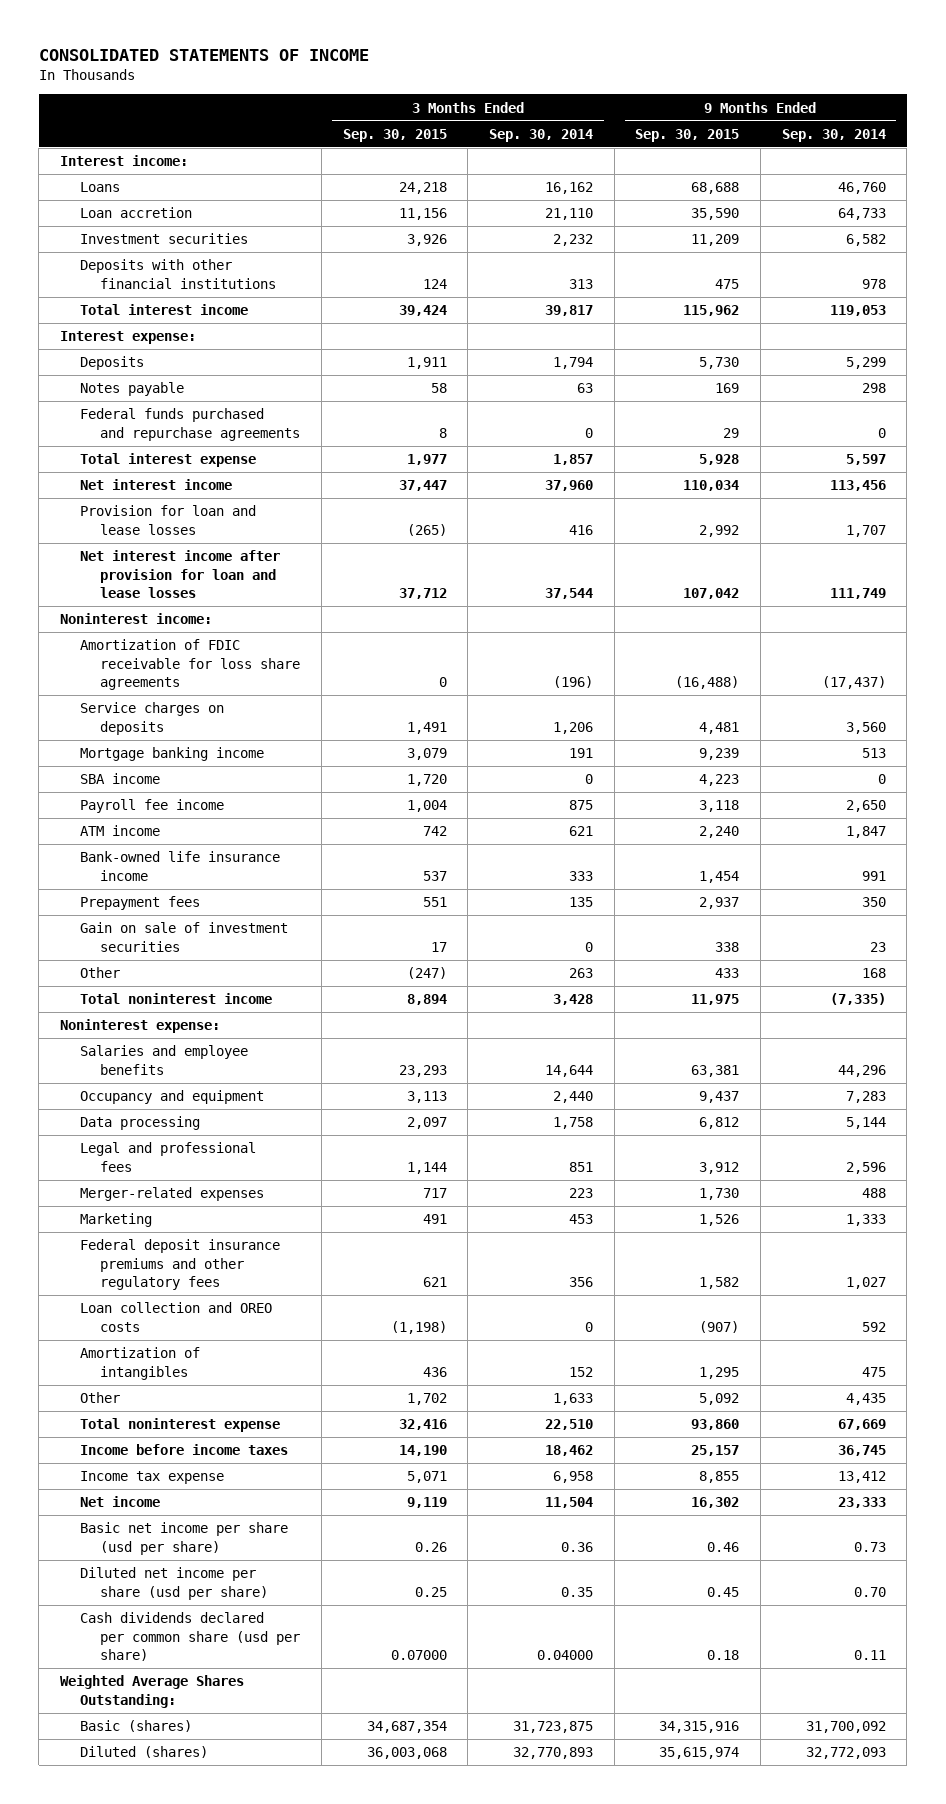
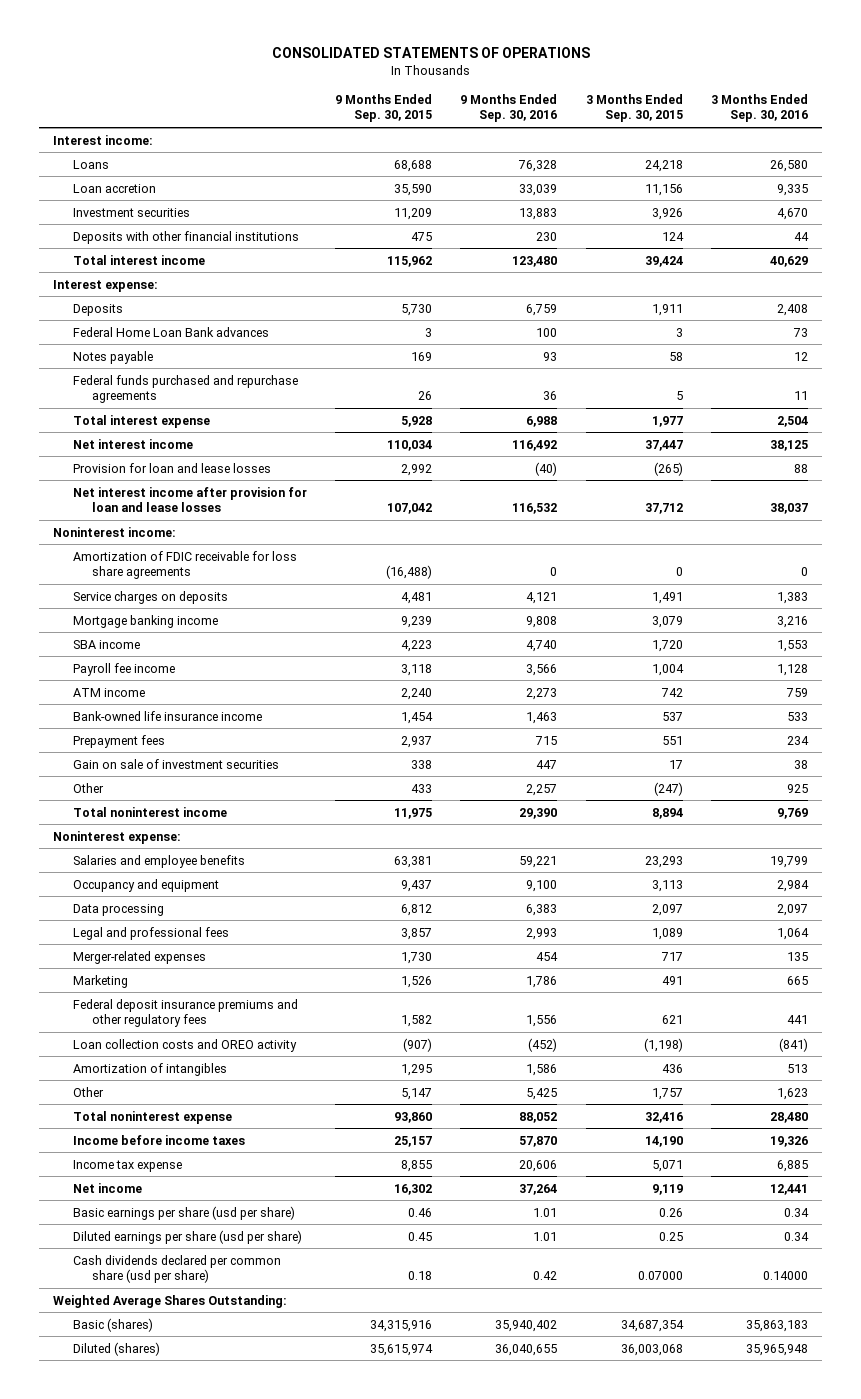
[38,48,369,61] CONSOLIDATED STATEMENTS OF INCOME -> [271,47,590,59] CONSOLIDATED STATEMENTS OF OPERATIONS
[489,128,594,142] Sep. 30, 2014 -> none
[781,128,886,142] Sep. 30, 2014 -> none
none -> [460,93,558,123] 9 Months Ended Sep. 30, 2016
none -> [710,93,808,123] 3 Months Ended Sep. 30, 2016
none -> [72,326,269,337] Federal Home Loan Bank advances
[438,427,447,438] 8 -> [675,391,683,401] 5
[723,427,740,438] 29 -> [417,391,432,401] 26
[406,1161,447,1174] 1,144 -> [651,927,683,940] 1,089
[699,1161,740,1174] 3,912 -> [400,927,432,940] 3,857
[80,1302,273,1332] Loan collection and OREO costs -> [72,1038,297,1052] Loan collection costs and OREO activity
[406,1393,447,1406] 1,702 -> [651,1087,683,1100] 1,757
[699,1393,740,1406] 5,092 -> [400,1087,432,1100] 5,147
[80,1522,289,1555] Basic net income per share (usd per share) -> [72,1205,295,1220] Basic earnings per share (usd per share)
[80,1567,269,1600] Diluted net income per share (usd per share) -> [72,1229,302,1244] Diluted earnings per share (usd per share)

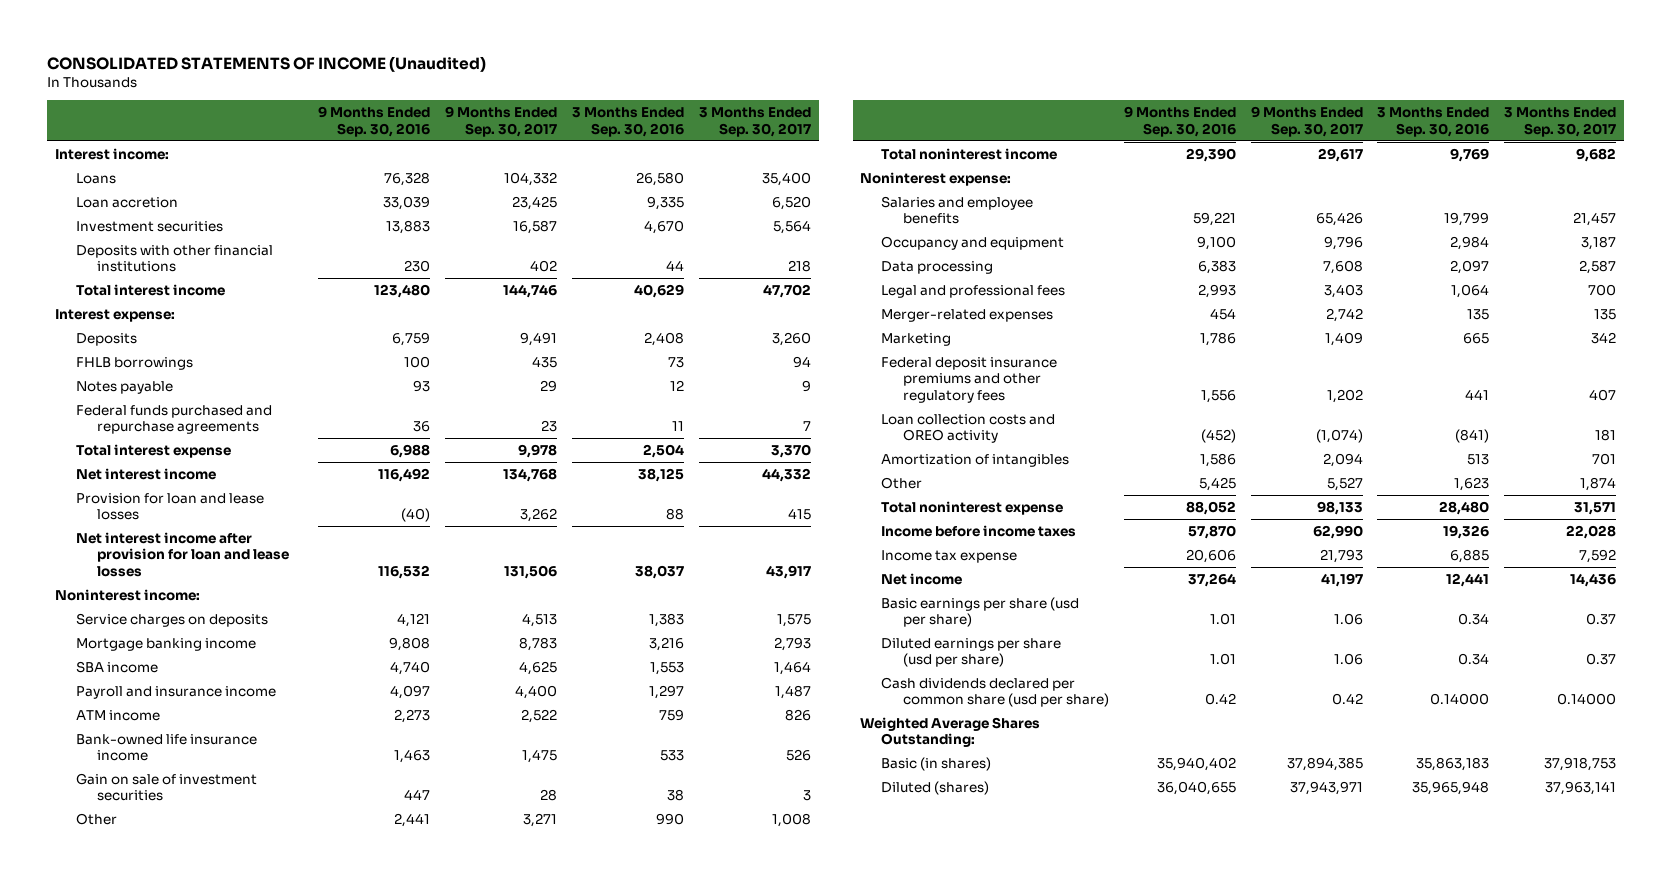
[271,47,590,59] CONSOLIDATED STATEMENTS OF OPERATIONS -> [47,55,487,72] CONSOLIDATED STATEMENTS OF INCOME (Unaudited)
[334,93,432,123] 9 Months Ended Sep. 30, 2015 -> none
[585,93,683,123] 3 Months Ended Sep. 30, 2015 -> none
none -> [445,106,558,137] 9 Months Ended Sep. 30, 2017
none -> [699,107,812,137] 3 Months Ended Sep. 30, 2017
[72,326,269,337] Federal Home Loan Bank advances -> [76,356,194,370] FHLB borrowings
[72,550,297,580] Amortization of FDIC receivable for loss share agreements -> none
[72,662,175,676] Payroll fee income -> none
none -> [76,685,277,699] Payroll and insurance income
[72,734,165,748] Prepayment fees -> none
[526,783,558,796] 2,257 -> [394,812,431,827] 2,441
[786,783,808,793] 925 -> [656,812,685,825] 990
[72,1317,153,1332] Basic (shares) -> [881,756,992,771] Basic (in shares)

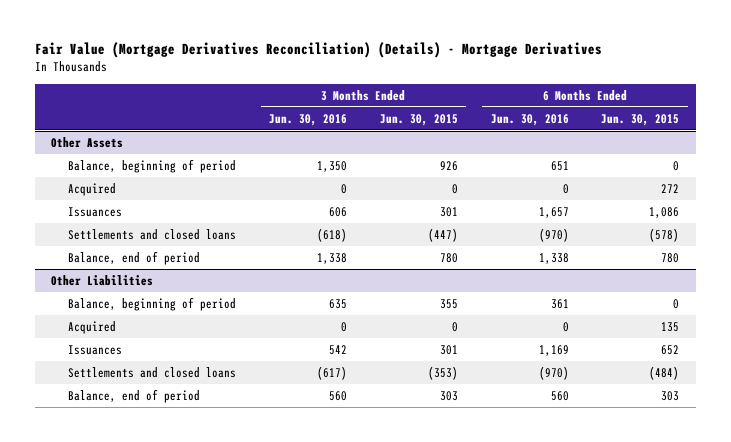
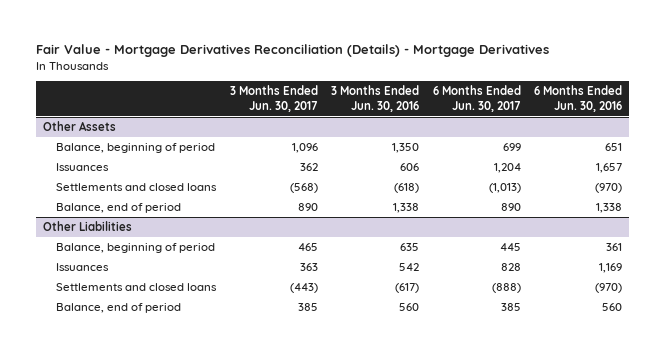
[34,42,602,59] Fair Value (Mortgage Derivatives Reconciliation) (Details) - Mortgage Derivatives -> [36,44,550,58] Fair Value - Mortgage Derivatives Reconciliation (Details) - Mortgage Derivatives
[379,113,458,126] Jun. 30, 2015 -> none
[601,113,680,126] Jun. 30, 2015 -> none
none -> [229,85,318,112] 3 Months Ended Jun. 30, 2017
none -> [432,85,521,112] 6 Months Ended Jun. 30, 2017
[67,182,116,196] Acquired -> none
[67,320,116,334] Acquired -> none

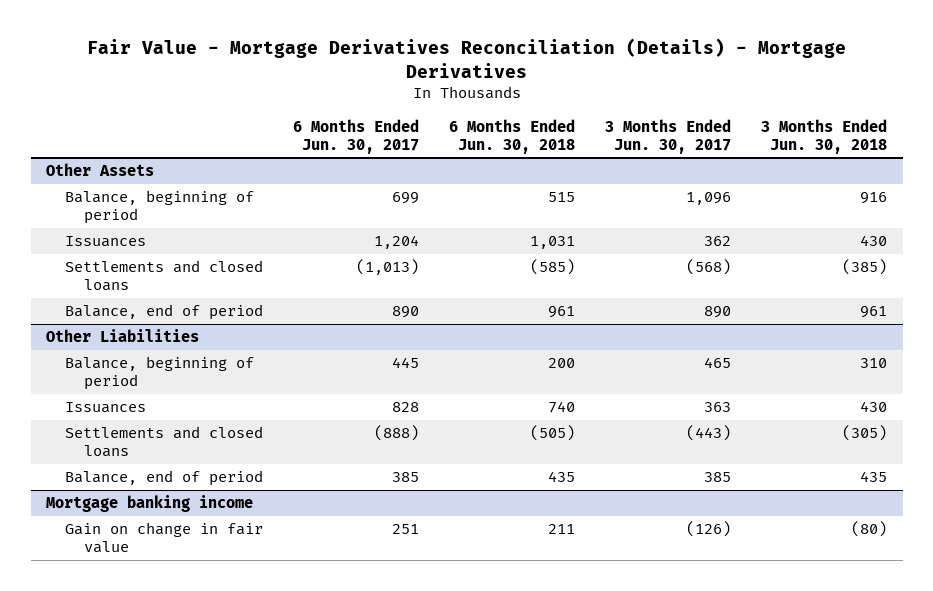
[331,85,420,112] 3 Months Ended Jun. 30, 2016 -> none
[534,85,623,112] 6 Months Ended Jun. 30, 2016 -> none
none -> [449,118,576,154] 6 Months Ended Jun. 30, 2018
none -> [761,118,888,154] 3 Months Ended Jun. 30, 2018
none -> [45,495,253,513] Mortgage banking income
none -> [64,522,263,554] Gain on change in fair value

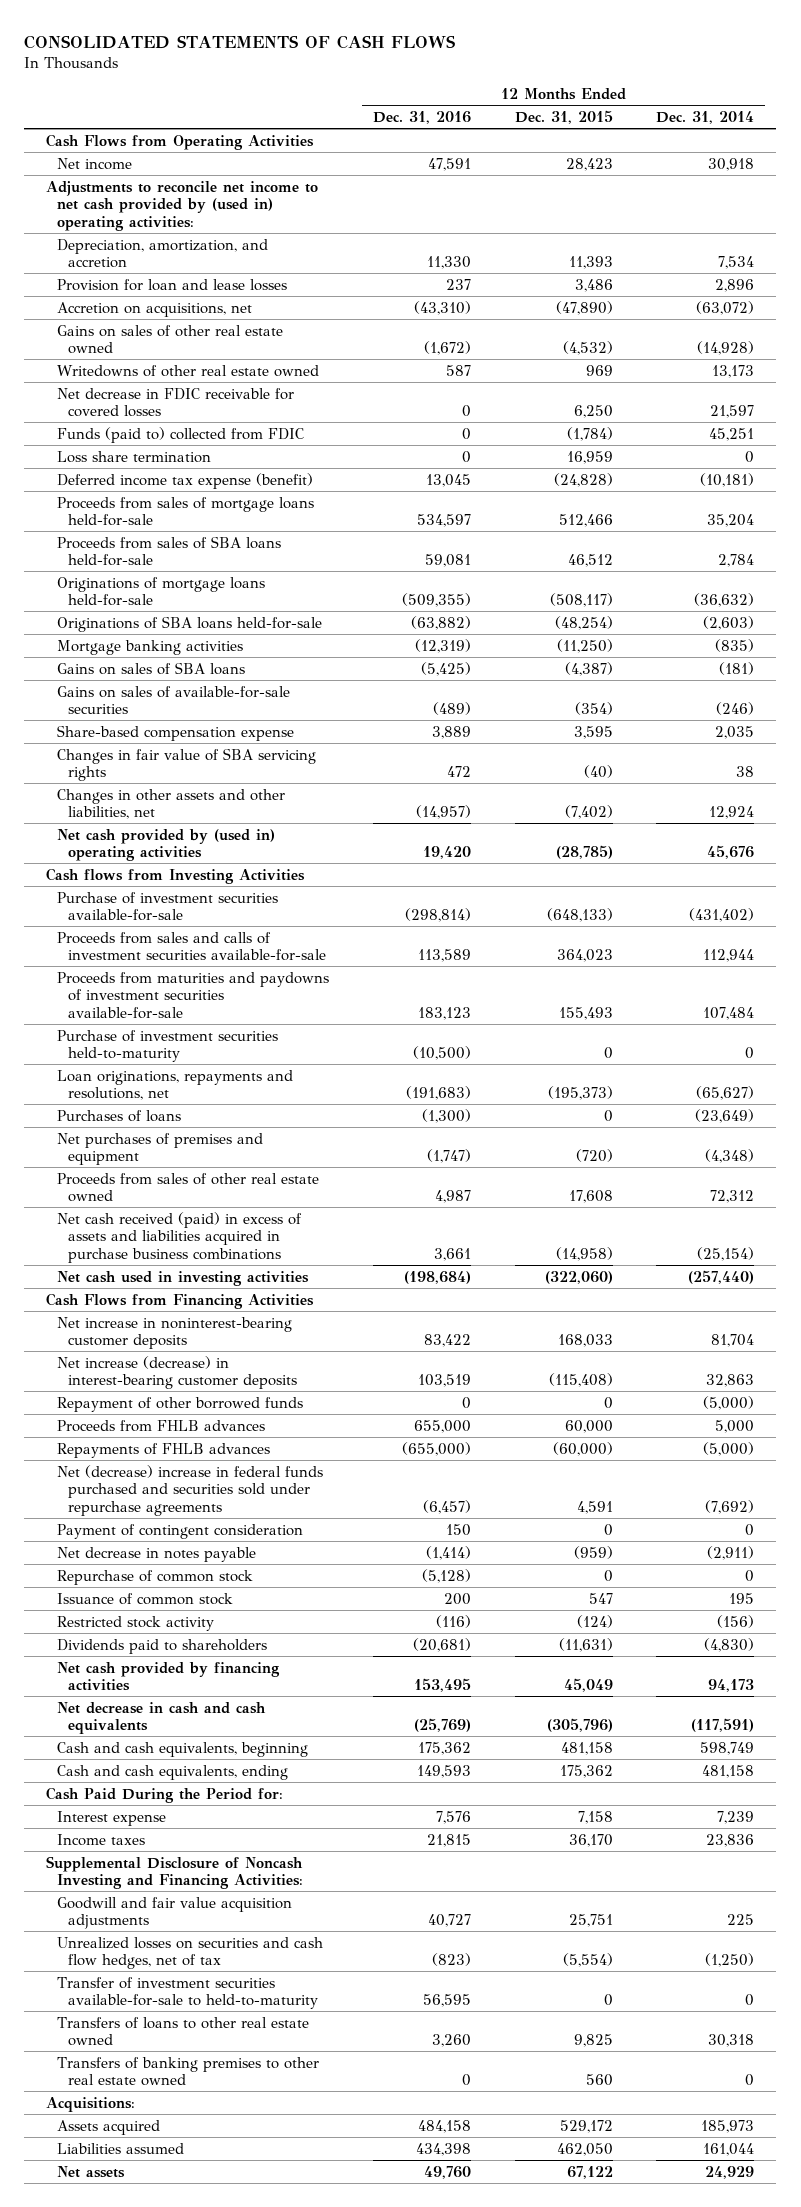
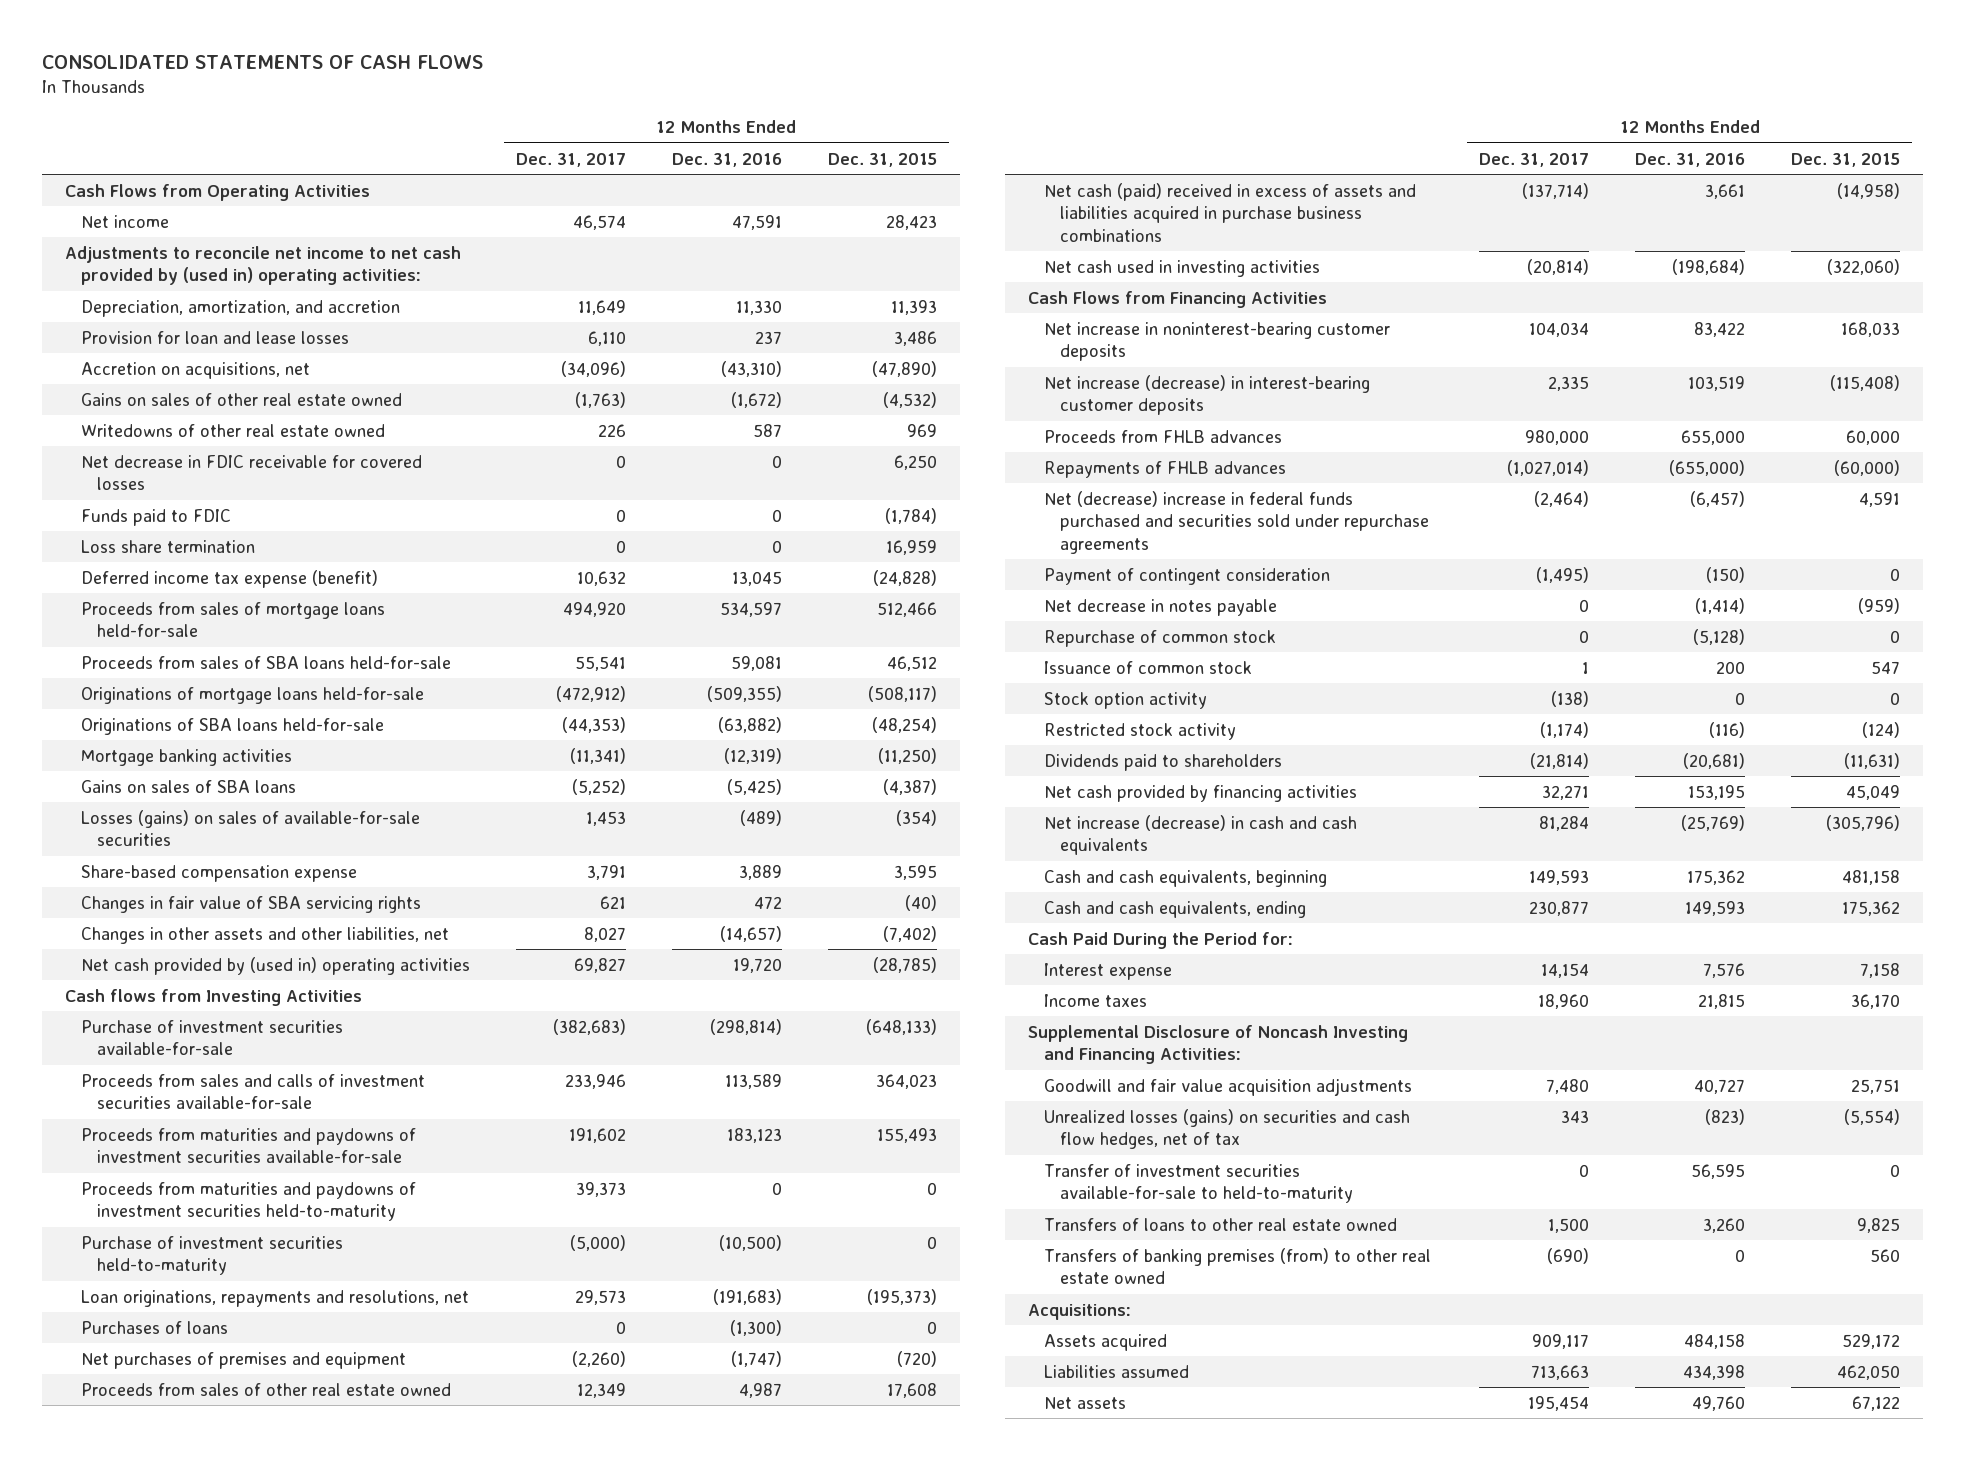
[656,111,755,125] Dec. 31, 2014 -> none
none -> [515,152,626,167] Dec. 31, 2017
[57,426,305,443] Funds (paid to) collected from FDIC -> [80,508,231,526] Funds paid to FDIC
[57,685,291,715] Gains on sales of available-for-sale securities -> [80,809,420,847] Losses (gains) on sales of available-for-sale securities
[415,805,471,820] (14,957) -> [719,925,782,942] (14,657)
[422,846,471,860] 19,420 -> [732,957,782,973] 19,720
none -> [80,1181,416,1222] Proceeds from maturities and paydowns of investment securities held-to-maturity
[57,1211,303,1263] Net cash received (paid) in excess of assets and liabilities acquired in purchase business combinations -> [1043,182,1416,242] Net cash (paid) received in excess of assets and liabilities acquired in purchase business combinations
[57,1396,304,1412] Repayment of other borrowed funds -> none
[445,1523,471,1536] 150 -> [1706,566,1746,583] (150)
none -> [1043,691,1207,709] Stock option activity
[413,1678,471,1693] 153,495 -> [1688,784,1746,800] 153,195
[57,1701,267,1735] Net decrease in cash and cash equivalents -> [1043,814,1357,856] Net increase (decrease) in cash and cash equivalents
[57,1936,324,1970] Unrealized losses on securities and cash flow hedges, net of tax -> [1043,1108,1410,1150] Unrealized losses (gains) on securities and cash flow hedges, net of tax
[57,2056,320,2087] Transfers of banking premises to other real estate owned -> [1043,1247,1431,1285] Transfers of banking premises (from) to other real estate owned

